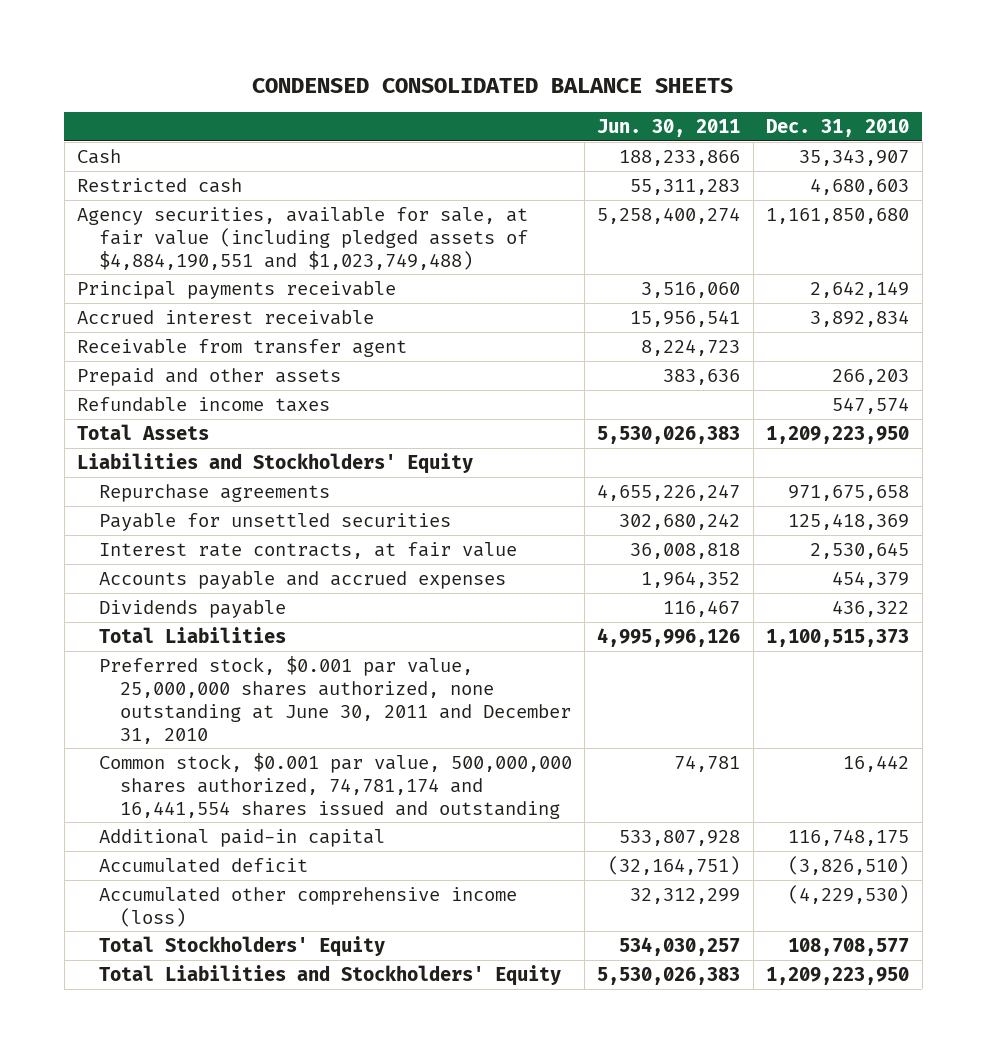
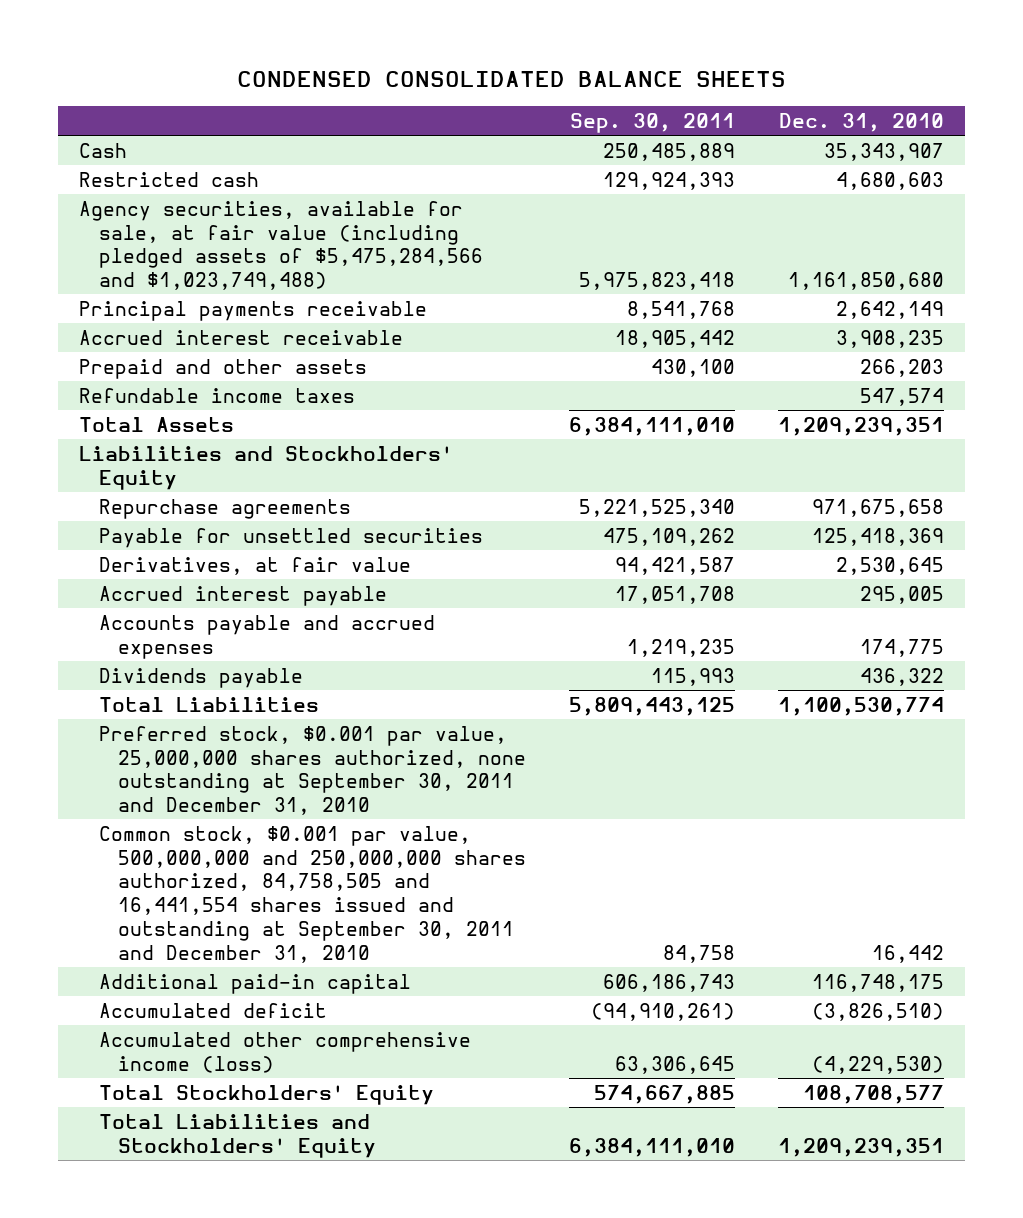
[597,118,741,137] Jun. 30, 2011 -> none
none -> [570,112,736,133] Sep. 30, 2011
[77,206,529,270] Agency securities, available for sale, at fair value (including pledged assets of $4,884,190,551 and $1,023,749,488) -> [79,200,483,291] Agency securities, available for sale, at fair value (including pledged assets of $5,475,284,566 and $1,023,749,488)
[77,338,408,357] Receivable from transfer agent -> none
[810,309,910,327] 3,892,834 -> [836,329,945,348] 3,908,235
[766,425,910,444] 1,209,223,950 -> [778,416,945,436] 1,209,239,351
[98,541,517,559] Interest rate contracts, at fair value -> [98,556,411,575] Derivatives, at fair value
none -> [98,585,387,606] Accrued interest payable
[832,570,910,588] 454,379 -> [860,638,945,657] 174,775
[766,628,910,647] 1,100,515,373 -> [778,696,945,716] 1,100,530,774
[98,655,572,744] Preferred stock, $0.001 par value, 25,000,000 shares authorized, none outstanding at June 30, 2011 and December 31, 2010 -> [98,725,527,816] Preferred stock, $0.001 par value, 25,000,000 shares authorized, none outstanding at September 30, 2011 and December 31, 2010
[98,752,572,819] Common stock, $0.001 par value, 500,000,000 shares authorized, 74,781,174 and 16,441,554 shares issued and outstanding -> [98,825,527,963] Common stock, $0.001 par value, 500,000,000 and 250,000,000 shares authorized, 84,758,505 and 16,441,554 shares issued and outstanding at September 30, 2011 and December 31, 2010
[766,966,910,985] 1,209,223,950 -> [778,1137,945,1157] 1,209,239,351

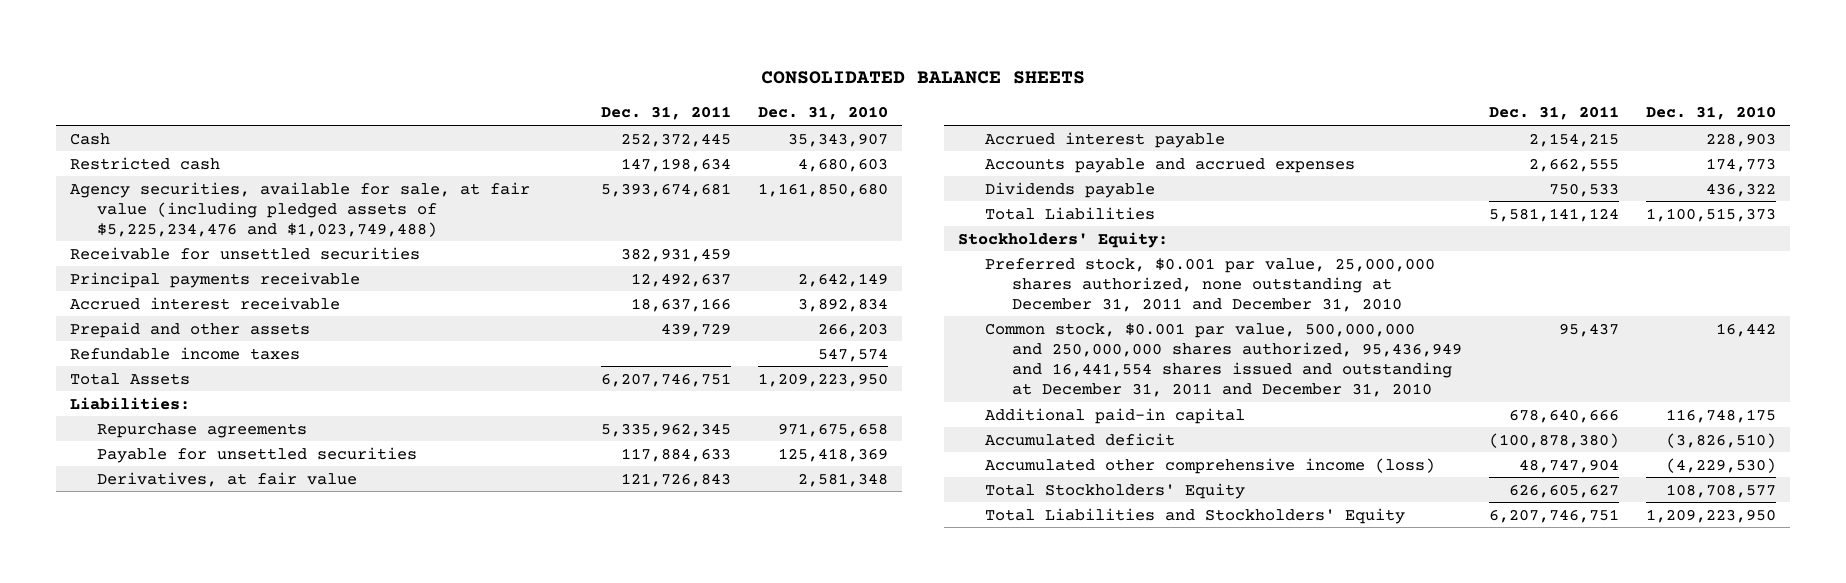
[236,71,786,88] CONDENSED CONSOLIDATED BALANCE SHEETS -> [761,70,1086,84] CONSOLIDATED BALANCE SHEETS
[570,112,736,133] Sep. 30, 2011 -> none
none -> [600,106,731,121] Dec. 31, 2011
[79,200,483,291] Agency securities, available for sale, at fair value (including pledged assets of $5,475,284,566 and $1,023,749,488) -> [69,181,530,237] Agency securities, available for sale, at fair value (including pledged assets of $5,225,234,476 and $1,023,749,488)
none -> [69,246,420,260] Receivable for unsettled securities
[836,329,945,348] 3,908,235 -> [797,297,888,312] 3,892,834
[79,445,454,490] Liabilities and Stockholders' Equity -> none
[778,416,945,436] 1,209,239,351 -> [757,372,888,387] 1,209,223,950
none -> [69,396,190,410] Liabilities:
[836,556,945,575] 2,530,645 -> [797,472,888,487] 2,581,348
[860,585,945,604] 295,005 -> [1706,132,1777,147] 228,903
[860,638,945,657] 174,775 -> [1706,157,1777,172] 174,773
[778,696,945,716] 1,100,530,774 -> [1646,207,1777,222] 1,100,515,373
none -> [958,231,1169,248] Stockholders' Equity:
[98,725,527,816] Preferred stock, $0.001 par value, 25,000,000 shares authorized, none outstanding at September 30, 2011 and December 31, 2010 -> [985,257,1436,312] Preferred stock, $0.001 par value, 25,000,000 shares authorized, none outstanding at December 31, 2011 and December 31, 2010
[98,825,527,963] Common stock, $0.001 par value, 500,000,000 and 250,000,000 shares authorized, 84,758,505 and 16,441,554 shares issued and outstanding at September 30, 2011 and December 31, 2010 -> [985,322,1463,398] Common stock, $0.001 par value, 500,000,000 and 250,000,000 shares authorized, 95,436,949 and 16,441,554 shares issued and outstanding at December 31, 2011 and December 31, 2010
[778,1137,945,1157] 1,209,239,351 -> [1646,508,1777,523] 1,209,223,950

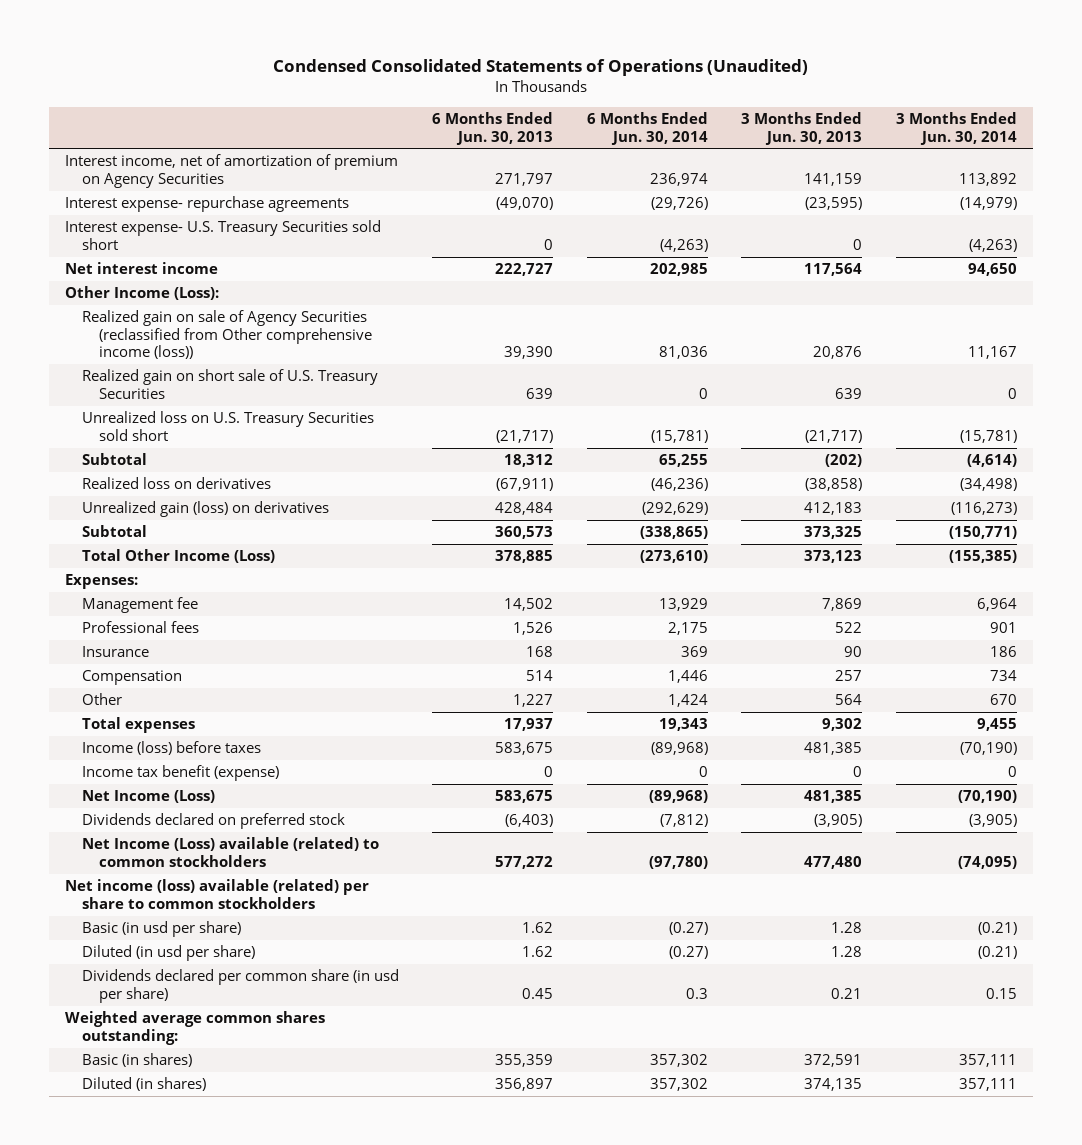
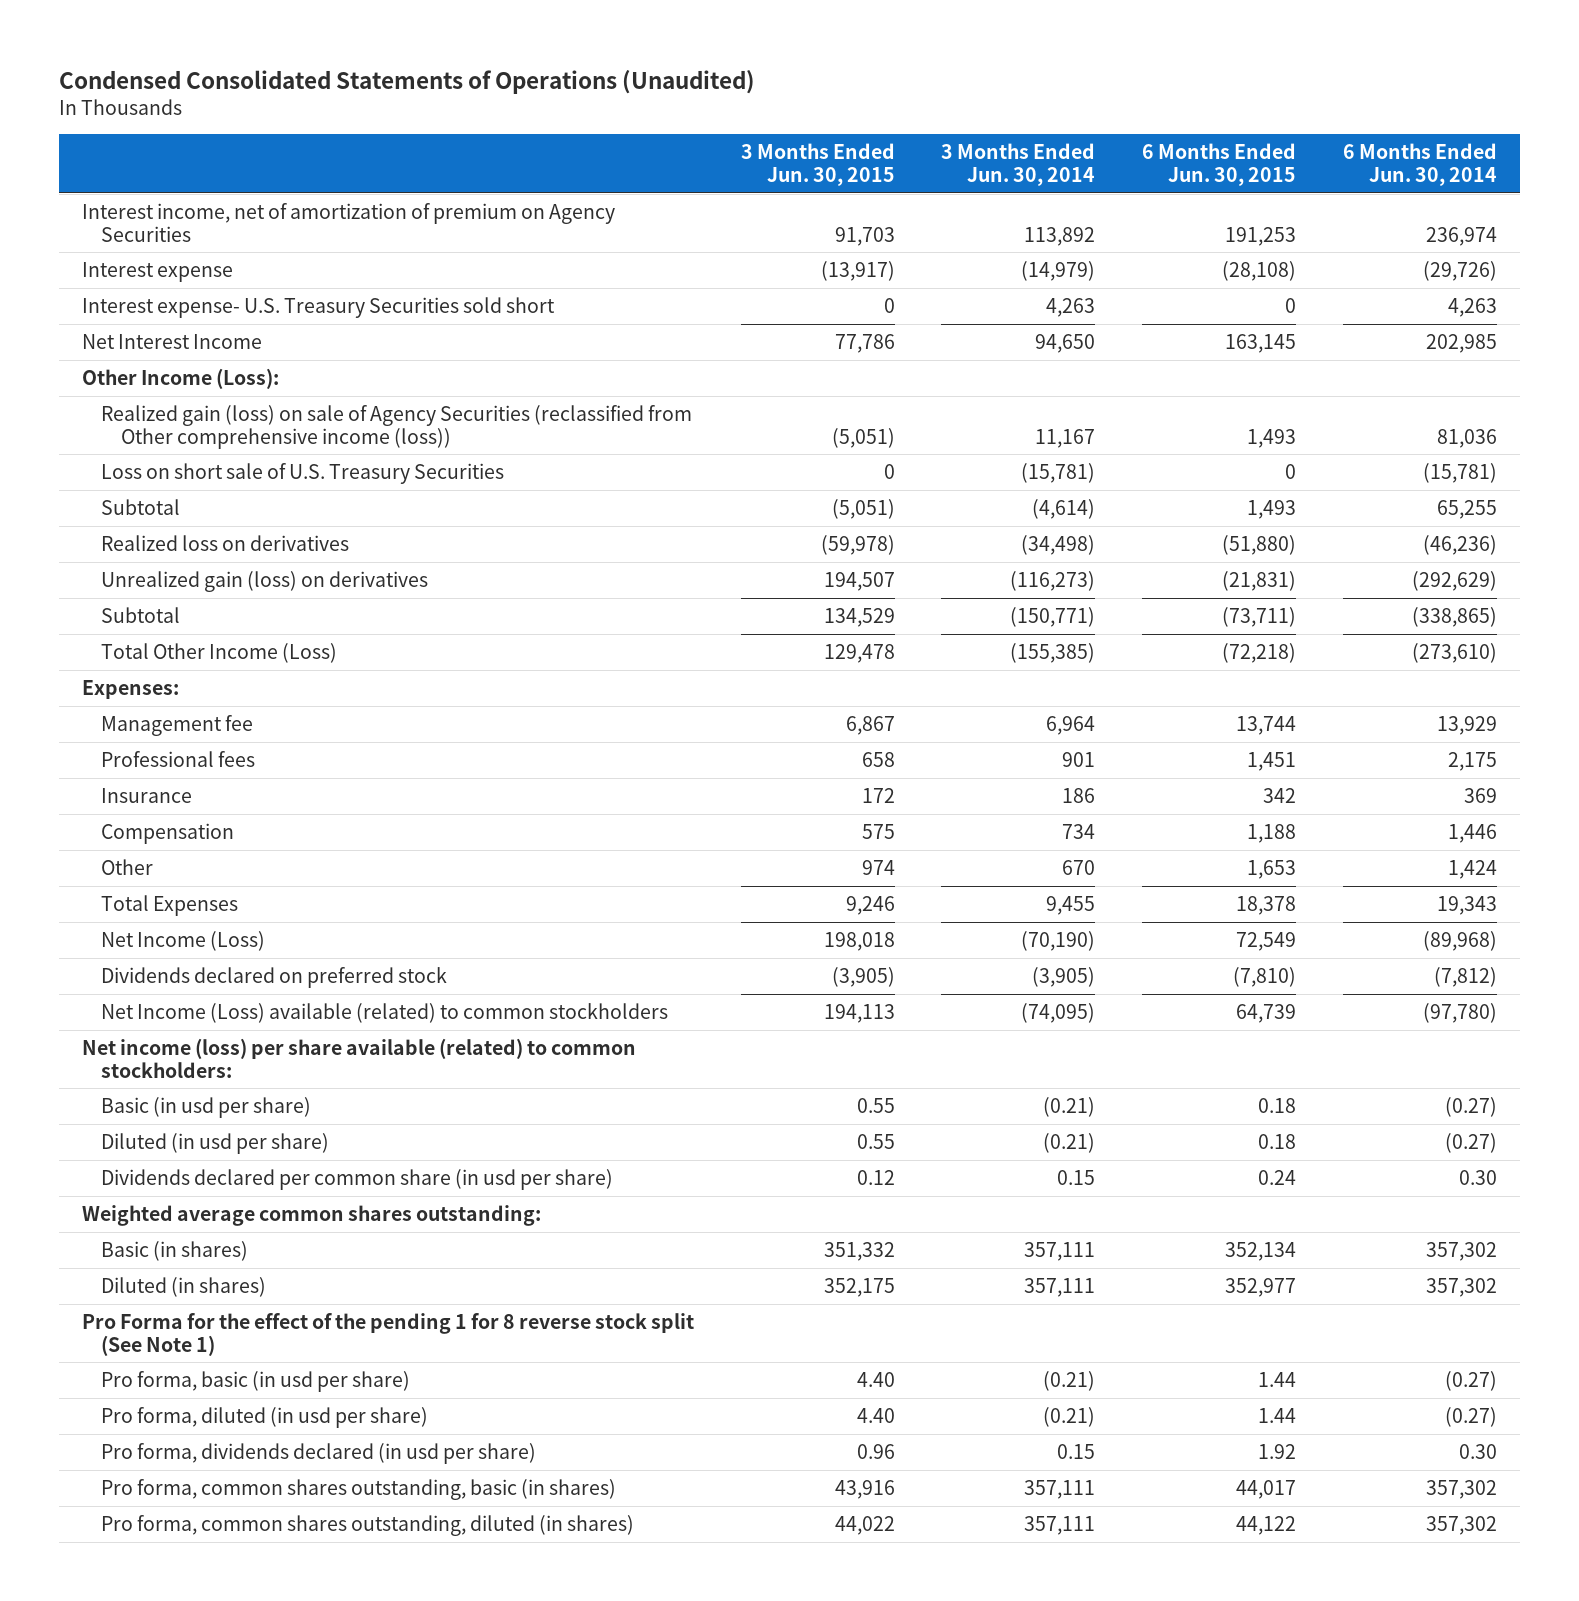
[432,112,554,145] 6 Months Ended Jun. 30, 2013 -> none
[741,112,863,145] 3 Months Ended Jun. 30, 2013 -> none
none -> [740,143,895,187] 3 Months Ended Jun. 30, 2015
none -> [1142,143,1297,187] 6 Months Ended Jun. 30, 2015
[65,196,350,213] Interest expense- repurchase agreements -> [82,261,234,282] Interest expense
[659,238,708,252] (4,263) -> [1447,297,1497,317] 4,263
[968,238,1017,252] (4,263) -> [1046,297,1096,317] 4,263
[65,262,219,275] Net interest income -> [82,333,263,349] Net Interest Income
[81,369,378,399] Realized gain on short sale of U.S. Treasury Securities -> none
[81,310,372,360] Realized gain on sale of Agency Securities (reclassified from Other comprehensive income (loss)) -> [101,404,693,449] Realized gain (loss) on sale of Agency Securities (reclassified from Other comprehensive income (loss))
[81,411,374,441] Unrealized loss on U.S. Treasury Securities sold short -> [101,462,505,484] Loss on short sale of U.S. Treasury Securities
[81,741,261,756] Income (loss) before taxes -> none
[81,765,279,782] Income tax benefit (expense) -> none
[81,717,195,734] Total expenses -> [101,894,239,916] Total Expenses
[65,879,370,909] Net income (loss) available (related) per share to common stockholders -> [82,1037,637,1078] Net income (loss) per share available (related) to common stockholders:
[685,987,708,999] 0.3 -> [1458,1169,1497,1185] 0.30
none -> [82,1312,695,1356] Pro Forma for the effect of the pending 1 for 8 reverse stock split (See Note 1)
none -> [101,1370,411,1392] Pro forma, basic (in usd per share)
none -> [101,1406,429,1428] Pro forma, diluted (in usd per share)
none -> [101,1442,537,1464] Pro forma, dividends declared (in usd per share)
none -> [101,1478,617,1500] Pro forma, common shares outstanding, basic (in shares)
none -> [101,1514,635,1536] Pro forma, common shares outstanding, diluted (in shares)

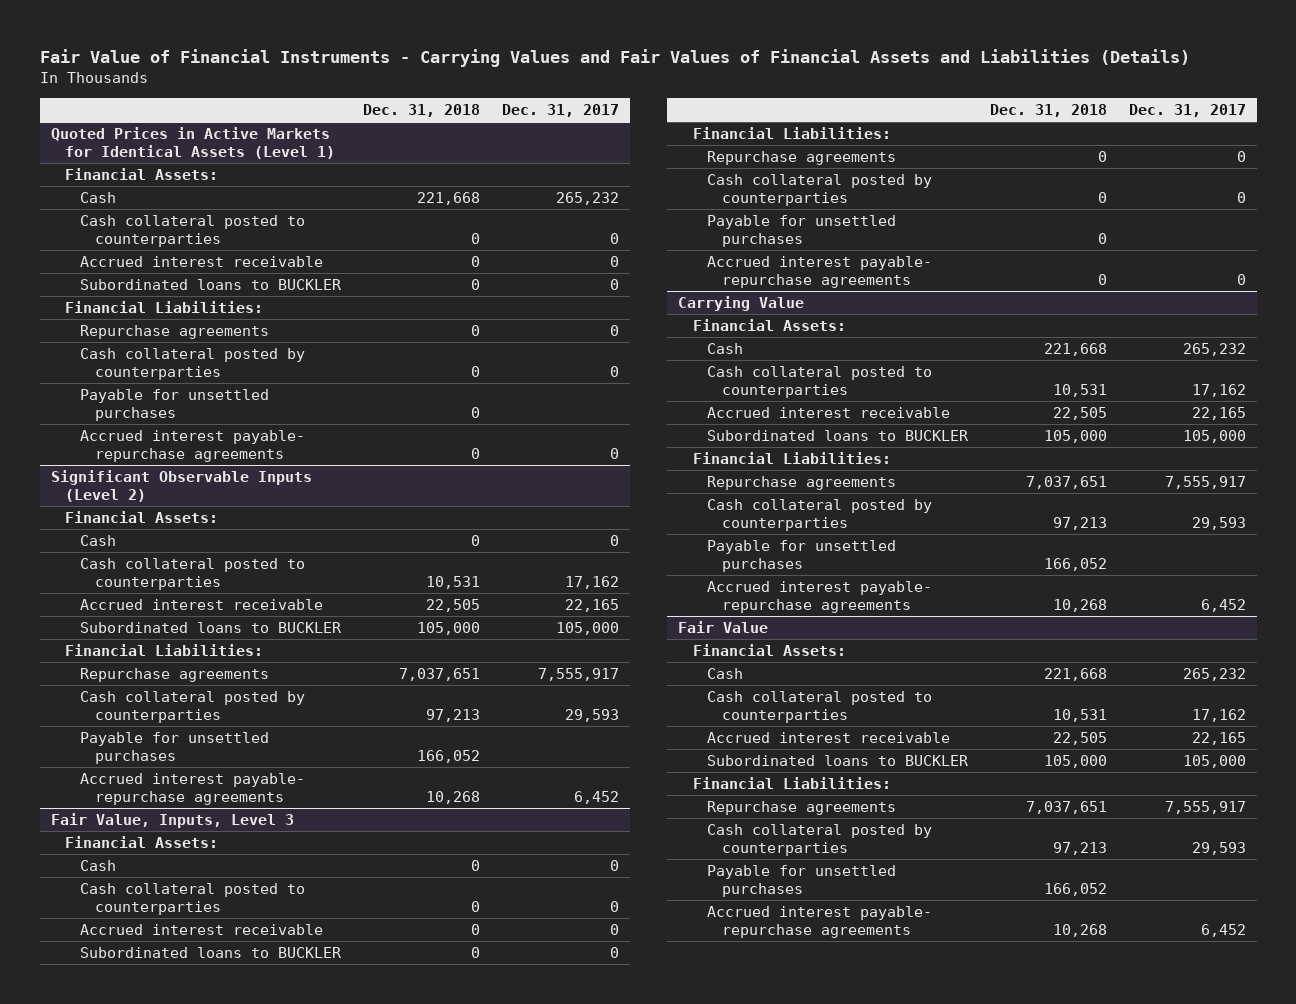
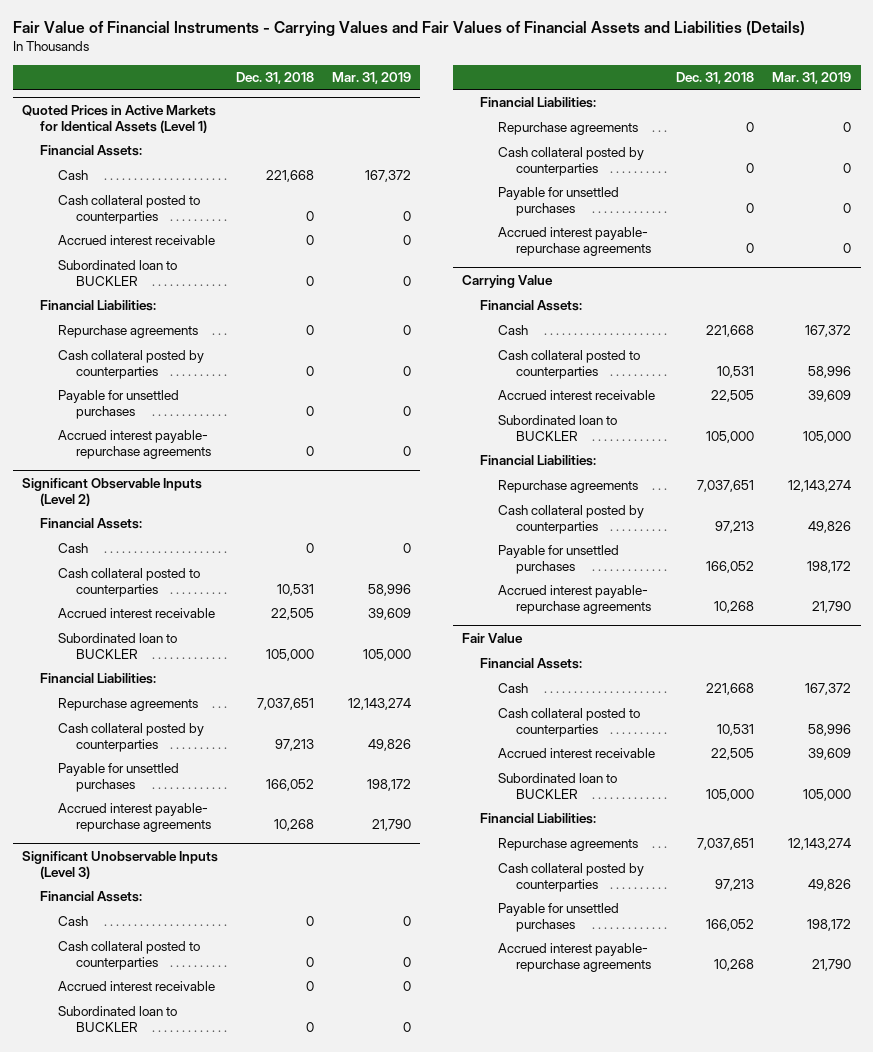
[501,104,619,118] Dec. 31, 2017 -> none
none -> [332,71,412,84] Mar. 31, 2019
[79,279,342,291] Subordinated loans to BUCKLER -> [57,260,177,286] Subordinated loan to BUCKLER
[79,622,342,634] Subordinated loans to BUCKLER -> [57,633,177,659] Subordinated loan to BUCKLER
[50,813,294,829] Fair Value, Inputs, Level 3 -> [21,851,218,879] Significant Unobservable Inputs (Level 3)
[79,947,342,959] Subordinated loans to BUCKLER -> [57,1006,177,1032] Subordinated loan to BUCKLER
[707,430,970,442] Subordinated loans to BUCKLER -> [498,415,618,441] Subordinated loan to BUCKLER
[707,755,970,767] Subordinated loans to BUCKLER -> [498,773,618,799] Subordinated loan to BUCKLER

